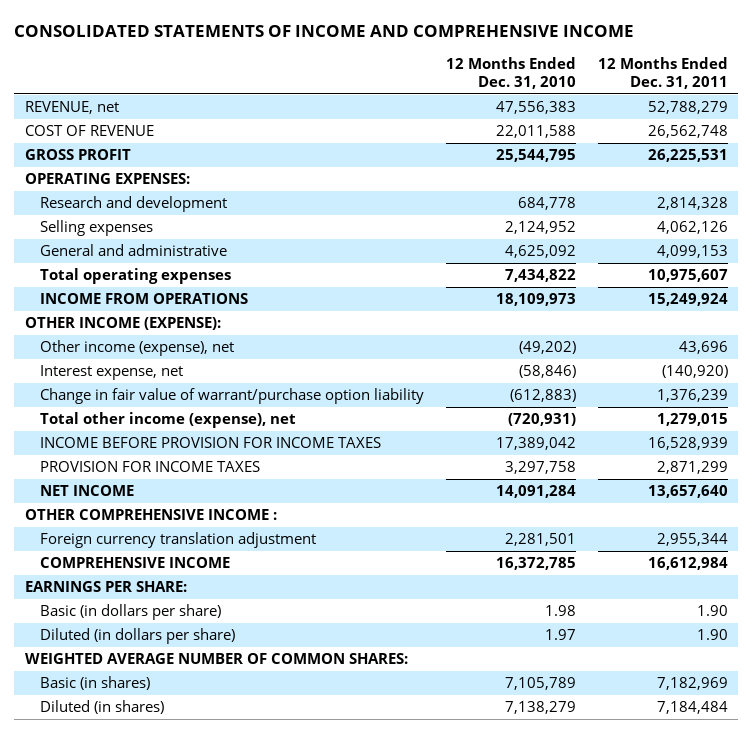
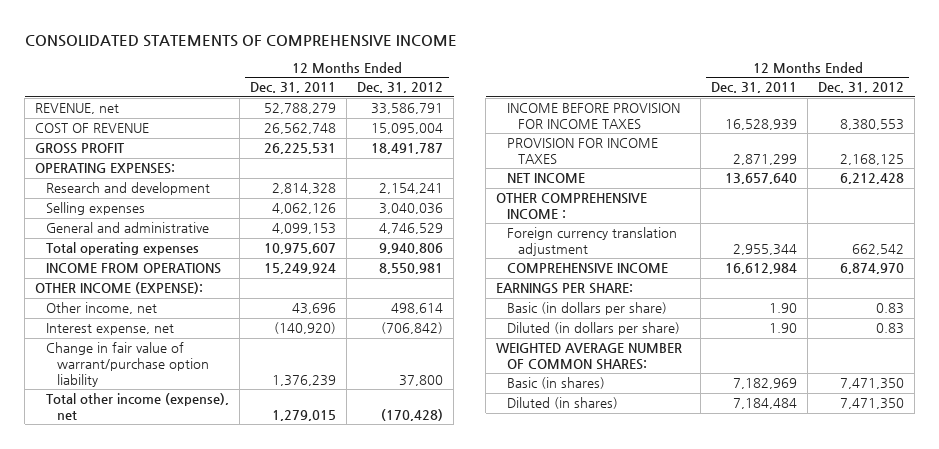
[14,25,635,38] CONSOLIDATED STATEMENTS OF INCOME AND COMPREHENSIVE INCOME -> [24,34,457,47] CONSOLIDATED STATEMENTS OF COMPREHENSIVE INCOME
[445,57,576,90] 12 Months Ended Dec. 31, 2010 -> none
none -> [357,82,444,94] Dec. 31, 2012
[40,340,235,357] Other income (expense), net -> [46,302,158,315] Other income, net

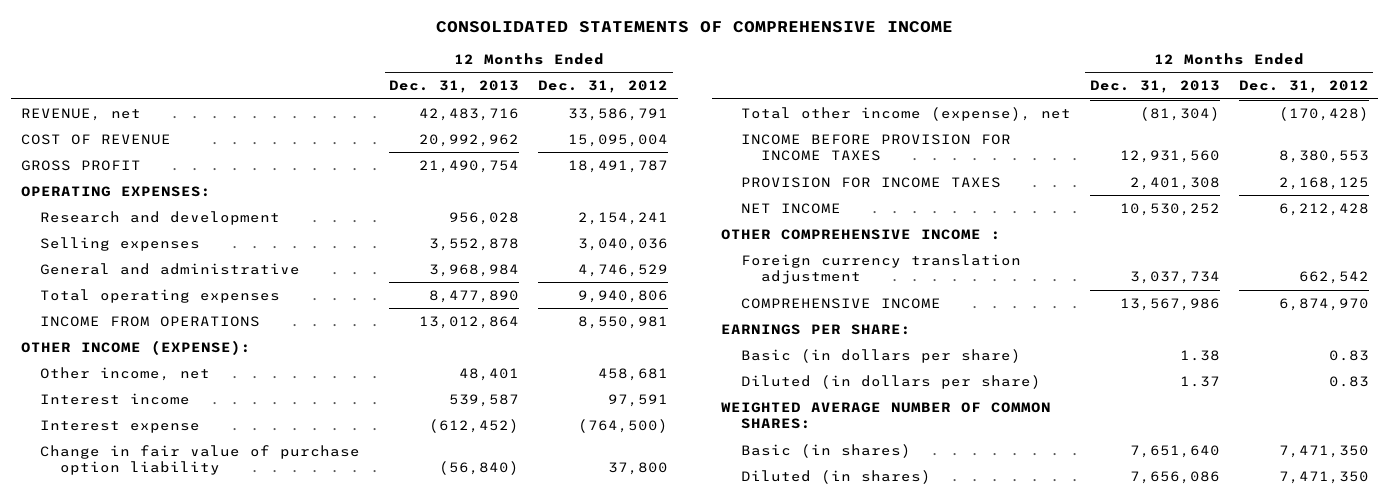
[250,82,337,94] Dec. 31, 2011 -> none
none -> [389,80,520,94] Dec. 31, 2013
[391,303,444,315] 498,614 -> [598,367,669,381] 458,681
none -> [40,392,191,405] Interest income
[46,323,175,336] Interest expense, net -> [40,419,201,433] Interest expense
[381,322,444,335] (706,842) -> [578,418,669,433] (764,500)
[46,342,210,387] Change in fair value of warrant/purchase option liability -> [40,444,361,476] Change in fair value of purchase option liability

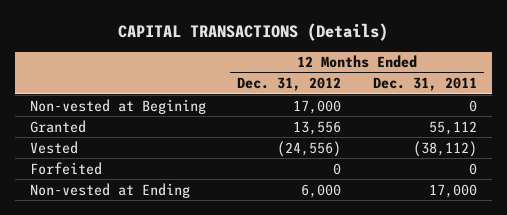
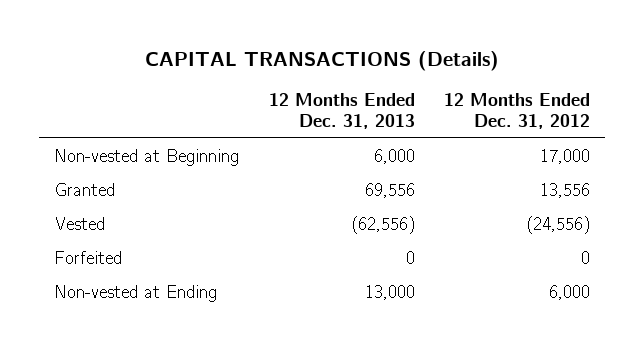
[372,77,477,92] Dec. 31, 2011 -> none
none -> [268,93,415,129] 12 Months Ended Dec. 31, 2013
[30,98,207,114] Non-vested at Begining -> [54,148,240,166] Non-vested at Beginning

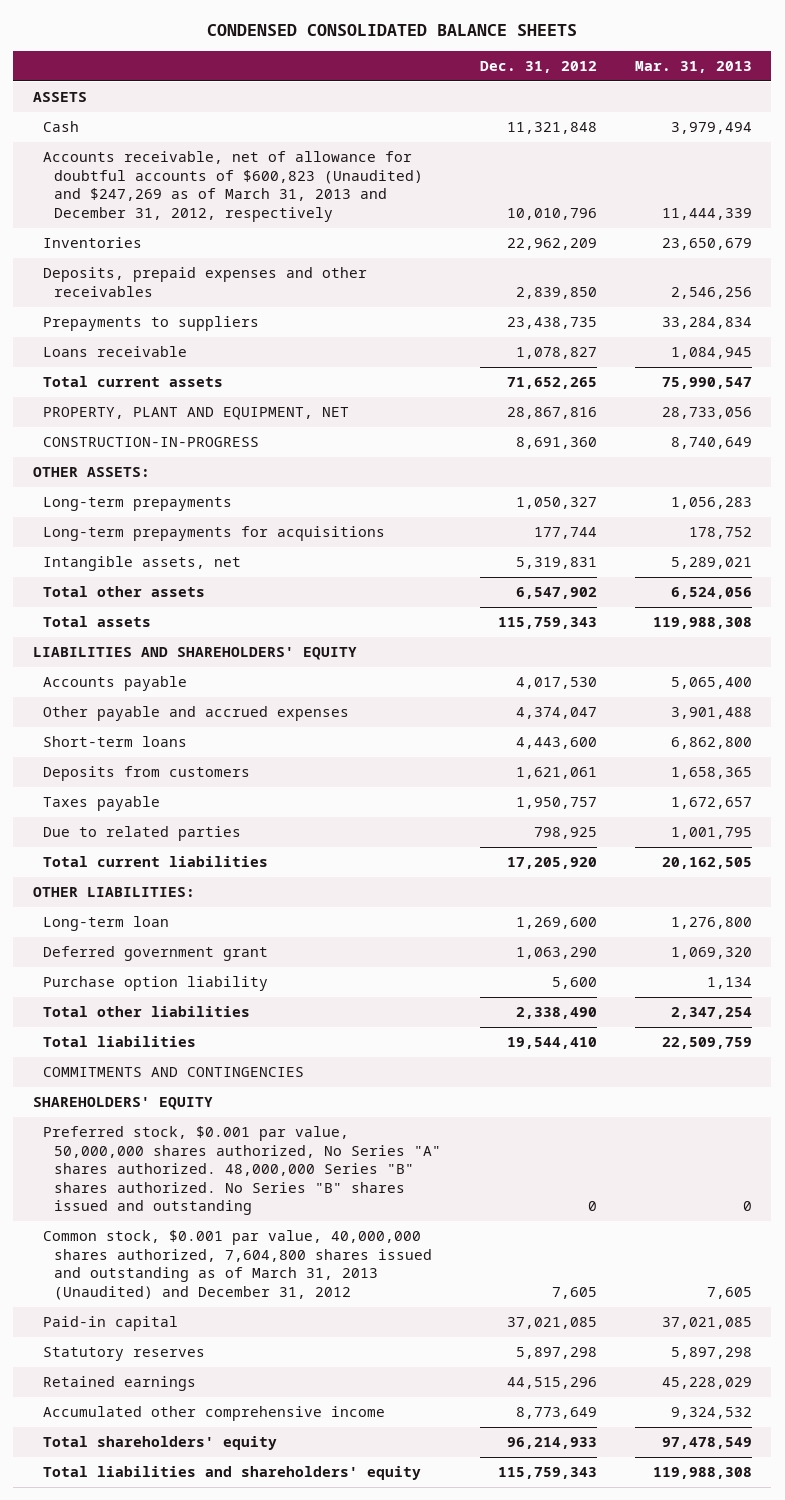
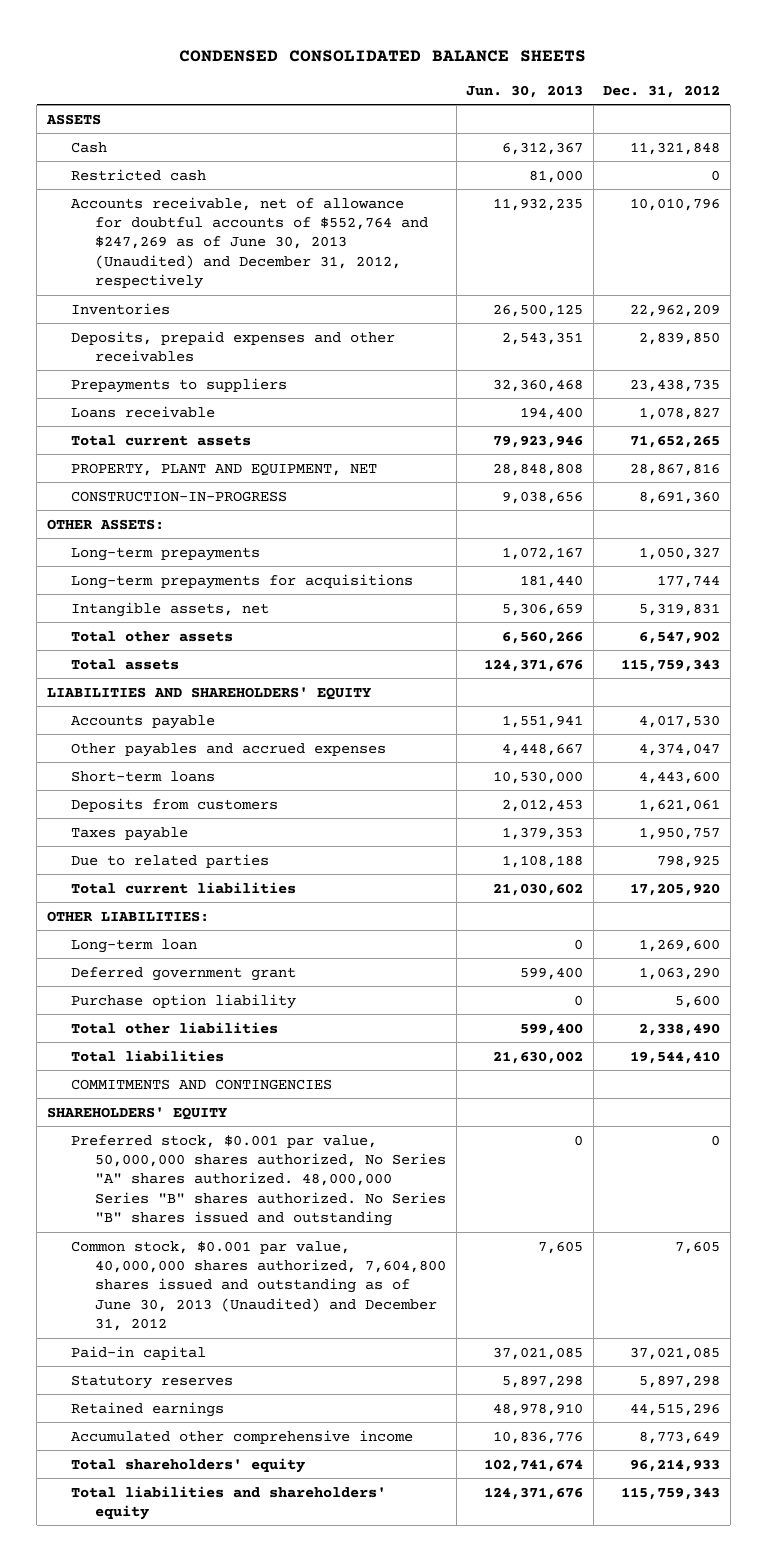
[635,60,753,73] Mar. 31, 2013 -> none
none -> [466,84,584,98] Jun. 30, 2013
none -> [71,168,207,181] Restricted cash
[43,151,424,222] Accounts receivable, net of allowance for doubtful accounts of $600,823 (Unaudited) and $247,269 as of March 31, 2013 and December 31, 2012, respectively -> [71,196,429,289] Accounts receivable, net of allowance for doubtful accounts of $552,764 and $247,269 as of June 30, 2013 (Unaudited) and December 31, 2012, respectively
[43,706,350,722] Other payable and accrued expenses -> [71,742,387,757] Other payables and accrued expenses
[43,1230,433,1300] Common stock, $0.001 par value, 40,000,000 shares authorized, 7,604,800 shares issued and outstanding as of March 31, 2013 (Unaudited) and December 31, 2012 -> [71,1240,447,1331] Common stock, $0.001 par value, 40,000,000 shares authorized, 7,604,800 shares issued and outstanding as of June 30, 2013 (Unaudited) and December 31, 2012

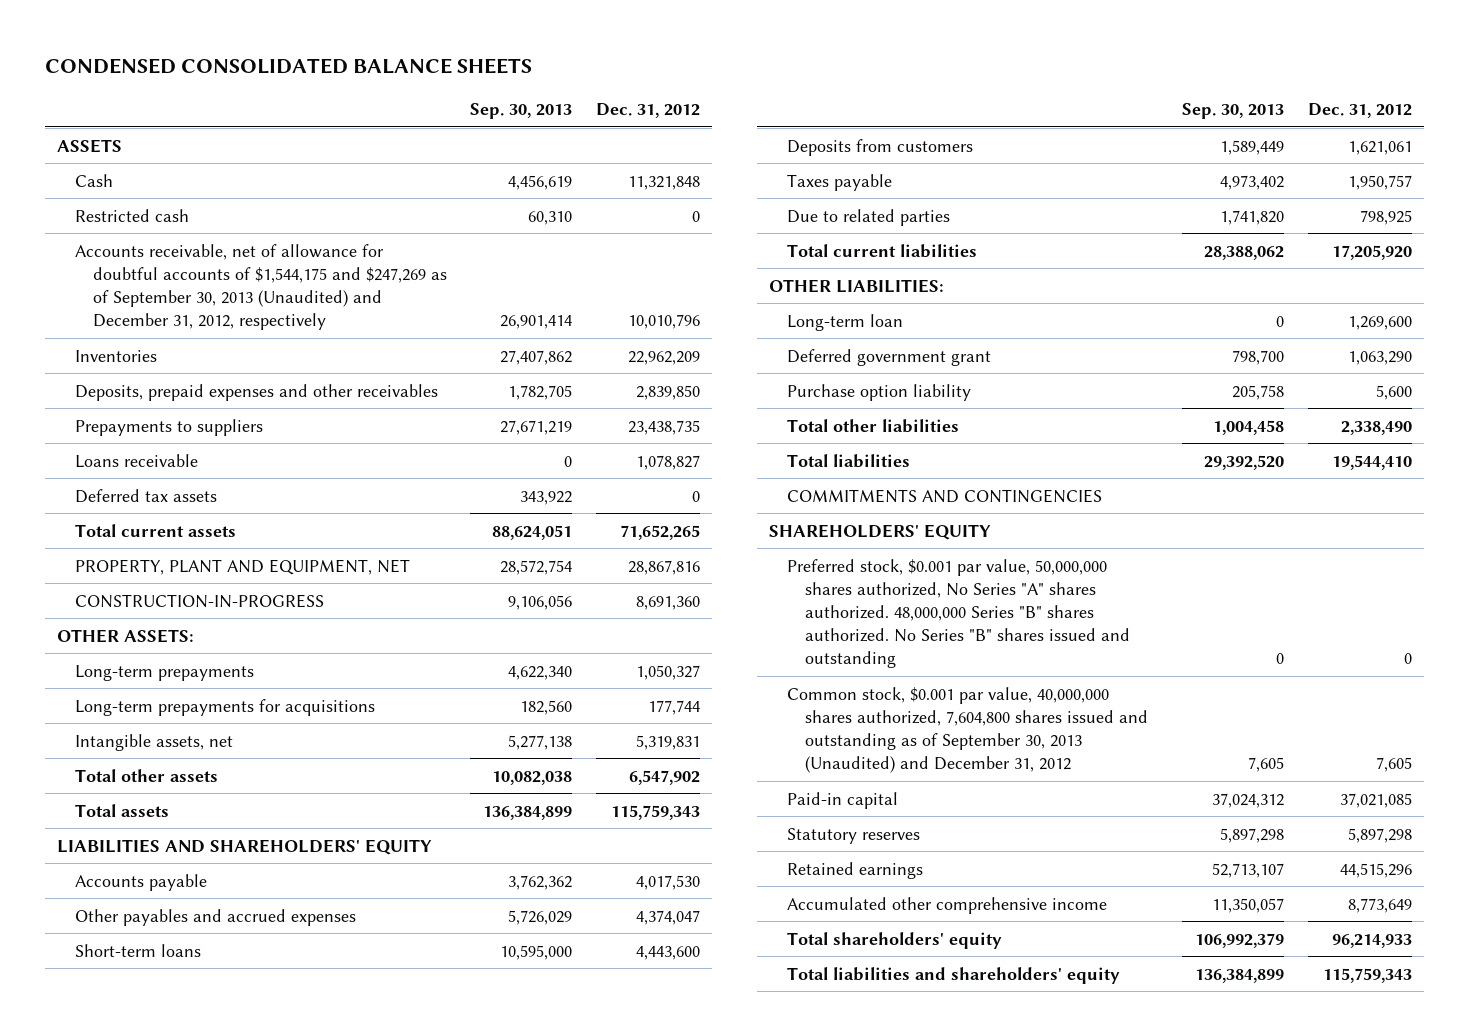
[466,84,584,98] Jun. 30, 2013 -> none
none -> [470,102,573,119] Sep. 30, 2013
[71,196,429,289] Accounts receivable, net of allowance for doubtful accounts of $552,764 and $247,269 as of June 30, 2013 (Unaudited) and December 31, 2012, respectively -> [74,243,447,331] Accounts receivable, net of allowance for doubtful accounts of $1,544,175 and $247,269 as of September 30, 2013 (Unaudited) and December 31, 2012, respectively
none -> [74,488,217,503] Deferred tax assets
[71,1240,447,1331] Common stock, $0.001 par value, 40,000,000 shares authorized, 7,604,800 shares issued and outstanding as of June 30, 2013 (Unaudited) and December 31, 2012 -> [786,686,1148,774] Common stock, $0.001 par value, 40,000,000 shares authorized, 7,604,800 shares issued and outstanding as of September 30, 2013 (Unaudited) and December 31, 2012

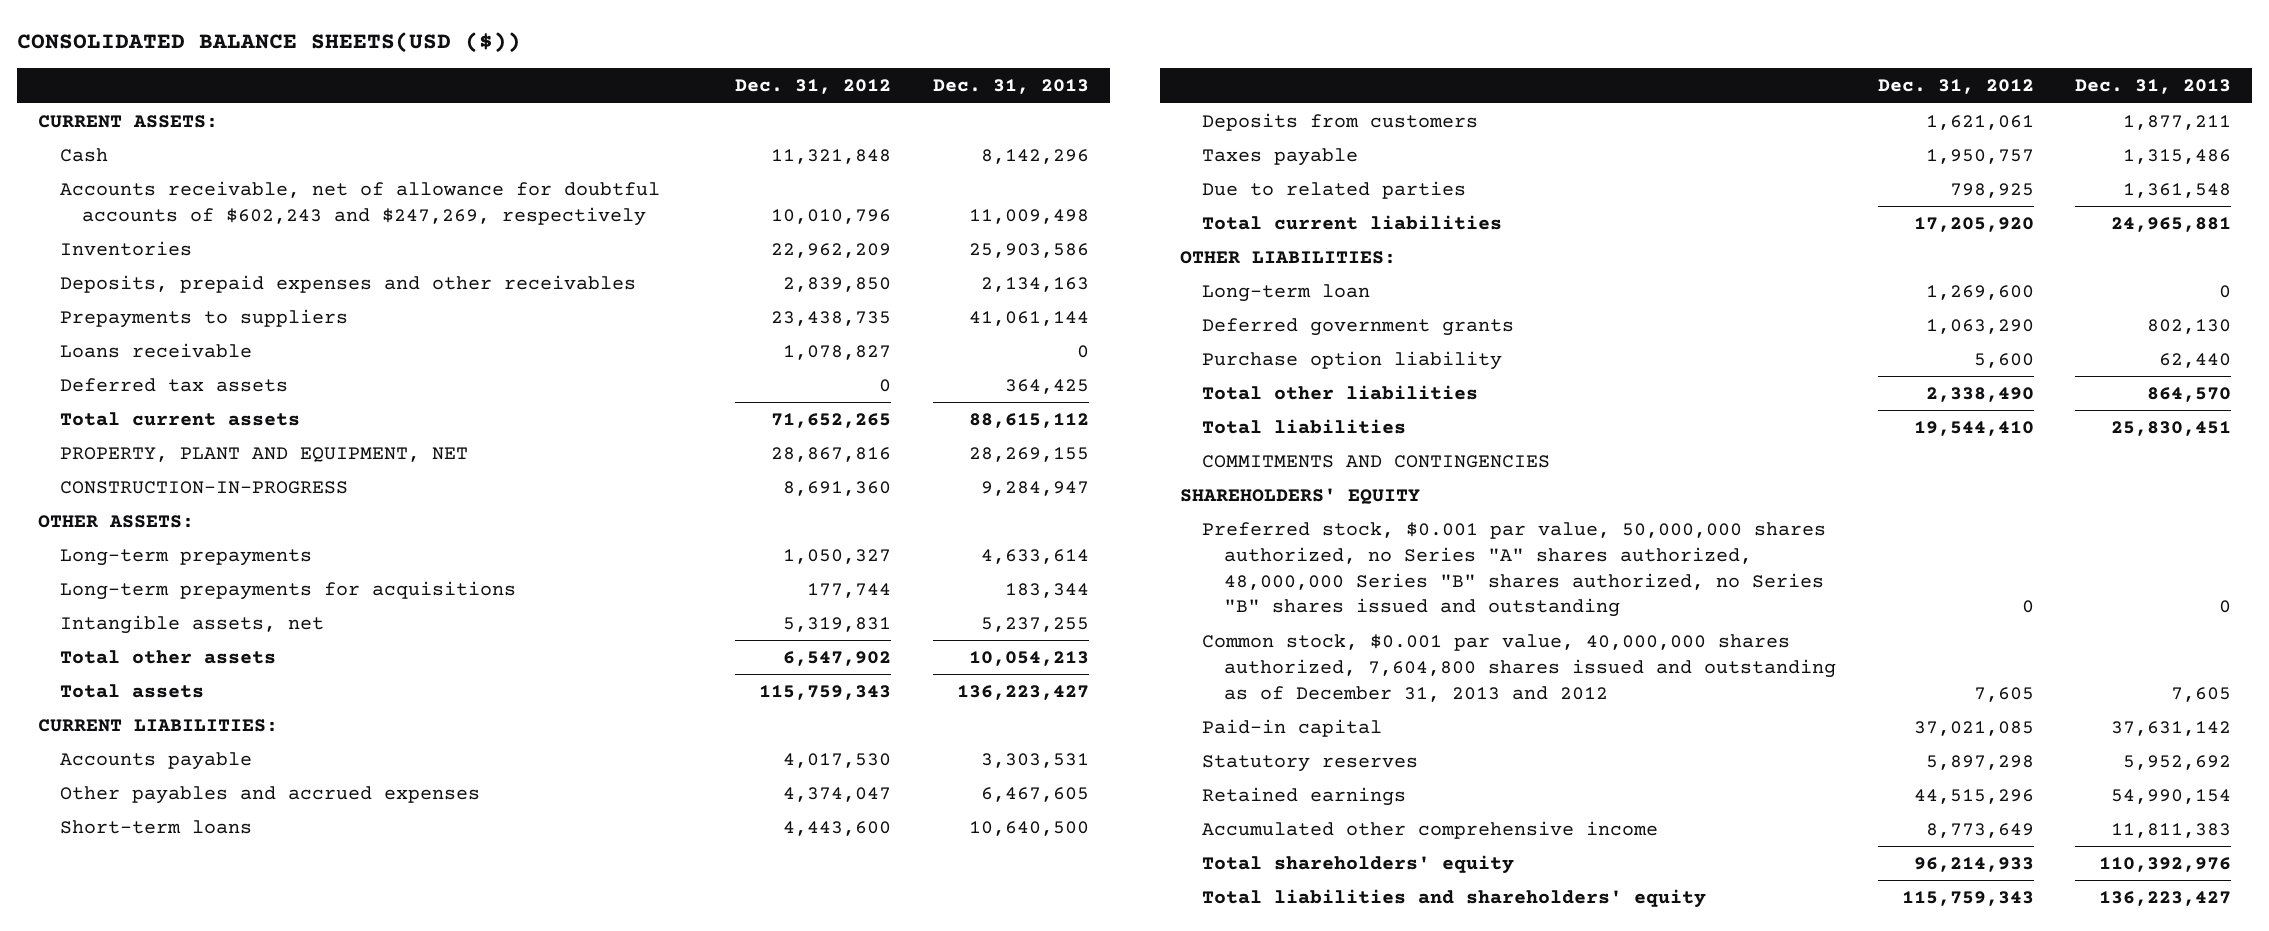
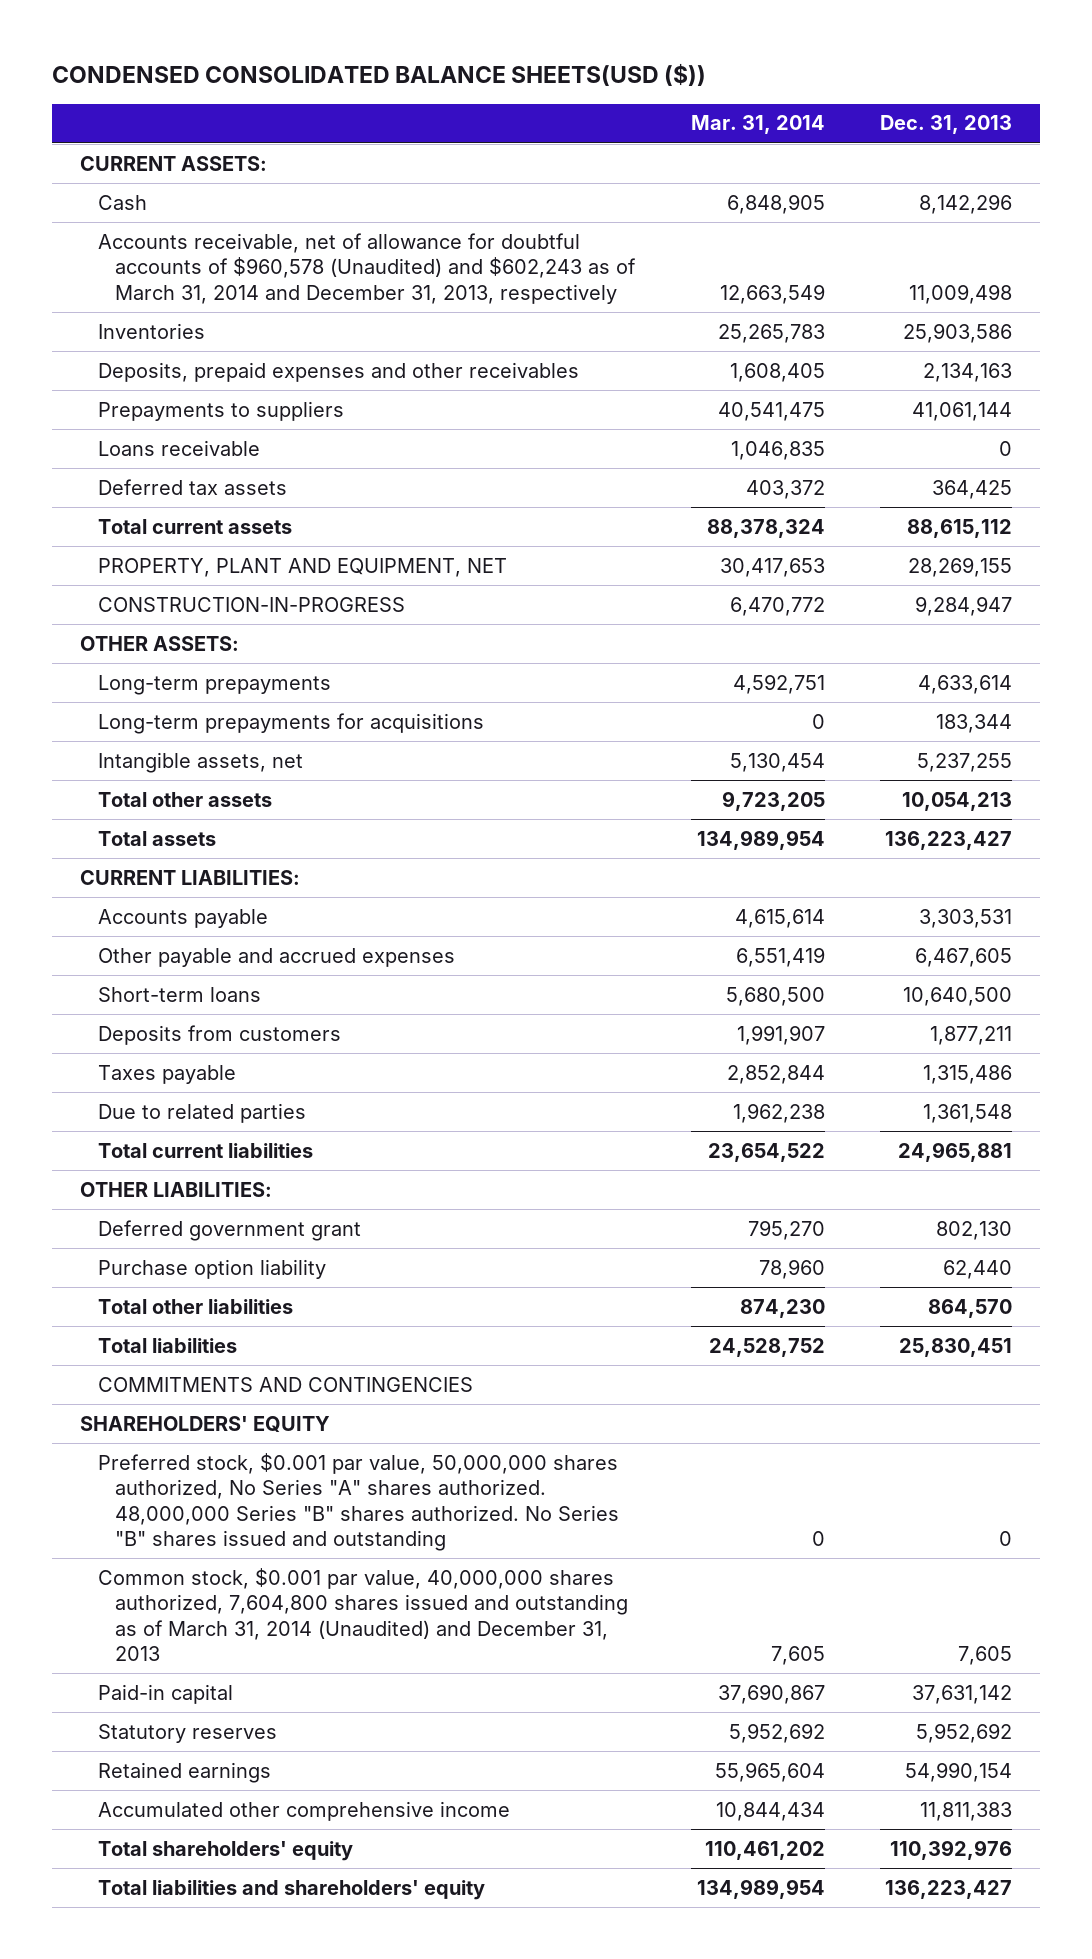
[17,32,522,54] CONSOLIDATED BALANCE SHEETS(USD ($)) -> [52,63,707,87] CONDENSED CONSOLIDATED BALANCE SHEETS(USD ($))
[735,79,892,95] Dec. 31, 2012 -> none
none -> [690,115,825,135] Mar. 31, 2014
[59,180,660,226] Accounts receivable, net of allowance for doubtful accounts of $602,243 and $247,269, respectively -> [97,232,637,304] Accounts receivable, net of allowance for doubtful accounts of $960,578 (Unaudited) and $602,243 as of March 31, 2014 and December 31, 2013, respectively
[59,785,480,804] Other payables and accrued expenses -> [97,947,455,967] Other payable and accrued expenses
[1202,283,1371,302] Long-term loan -> none
[1202,317,1515,336] Deferred government grants -> [97,1219,361,1241] Deferred government grant
[1202,521,1827,618] Preferred stock, $0.001 par value, 50,000,000 shares authorized, no Series "A" shares authorized, 48,000,000 Series "B" shares authorized, no Series "B" shares issued and outstanding -> [97,1452,620,1552] Preferred stock, $0.001 par value, 50,000,000 shares authorized, No Series "A" shares authorized. 48,000,000 Series "B" shares authorized. No Series "B" shares issued and outstanding
[1202,633,1837,702] Common stock, $0.001 par value, 40,000,000 shares authorized, 7,604,800 shares issued and outstanding as of December 31, 2013 and 2012 -> [97,1567,629,1662] Common stock, $0.001 par value, 40,000,000 shares authorized, 7,604,800 shares issued and outstanding as of March 31, 2014 (Unaudited) and December 31, 2013

